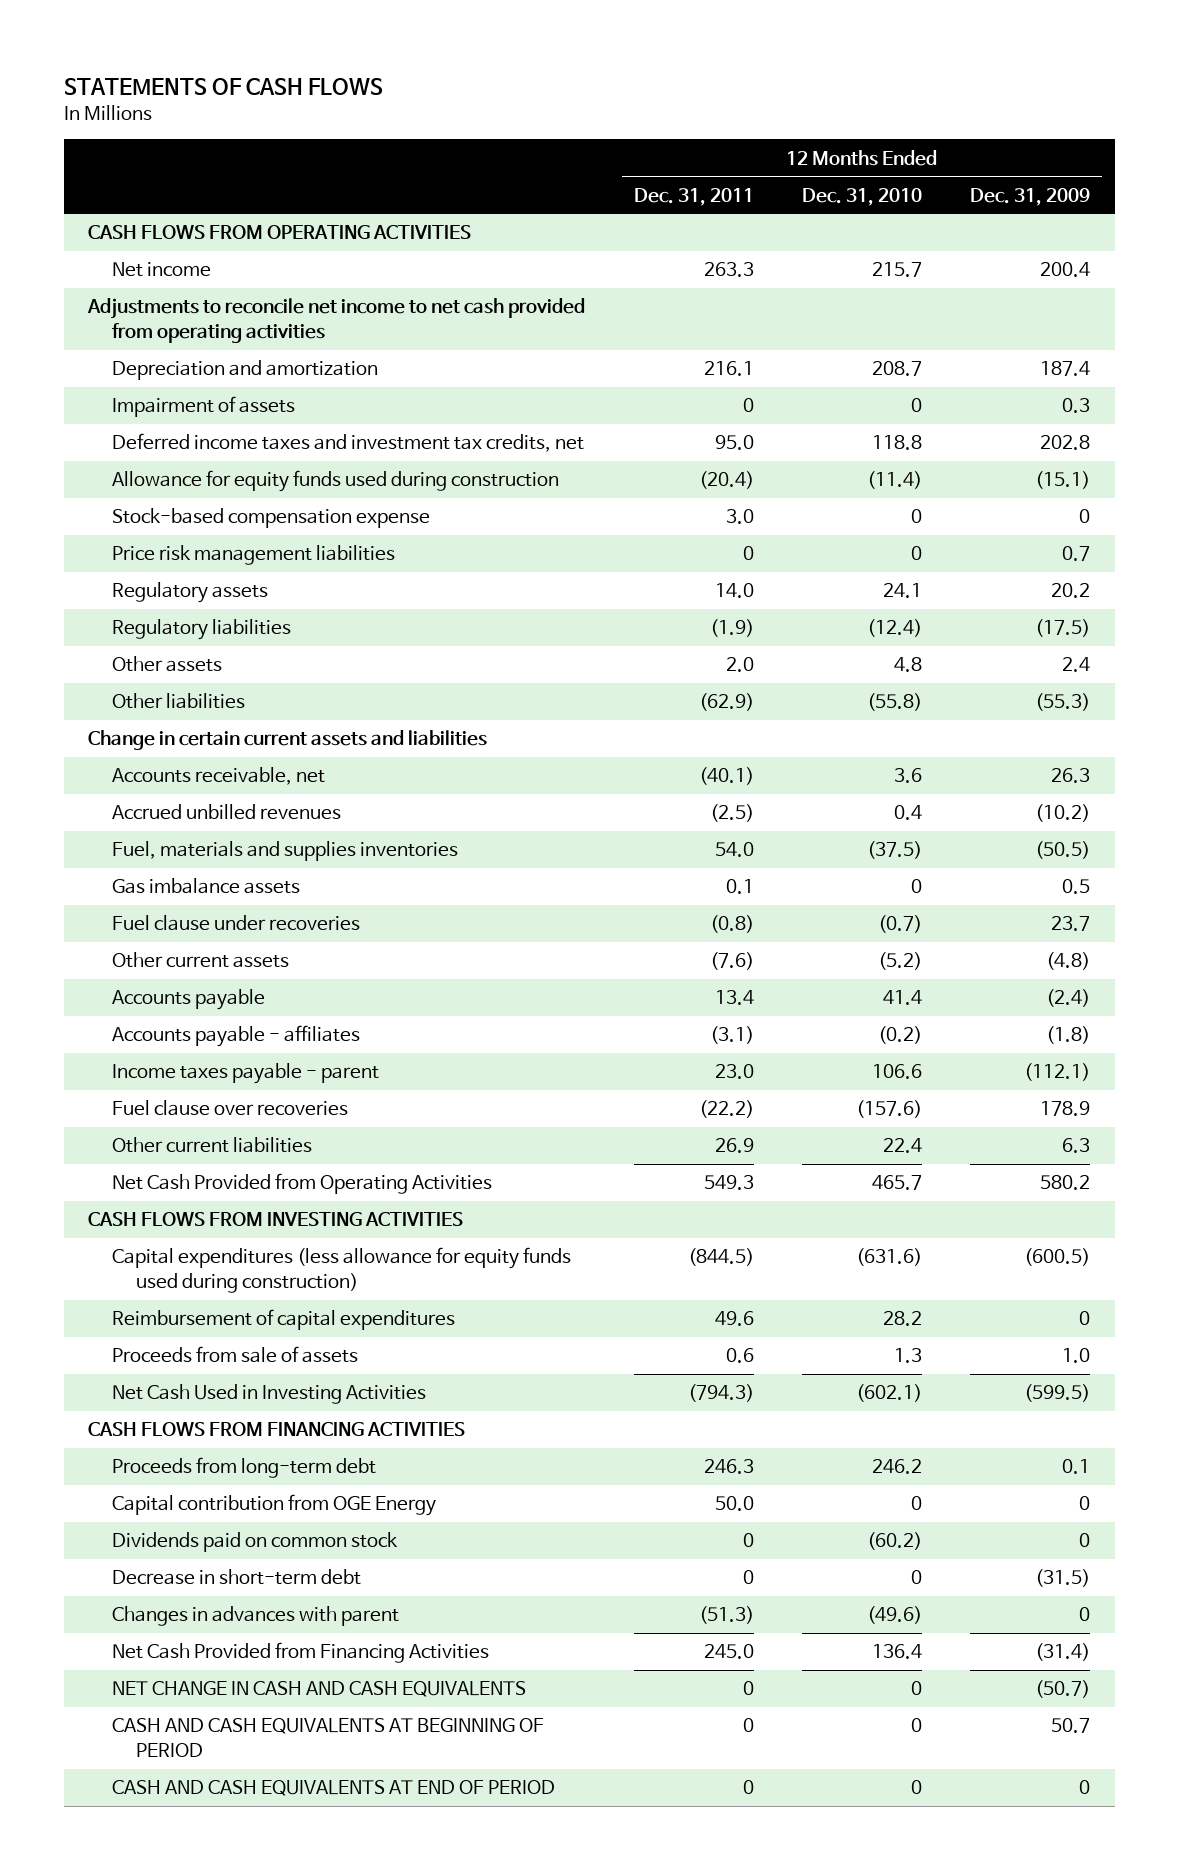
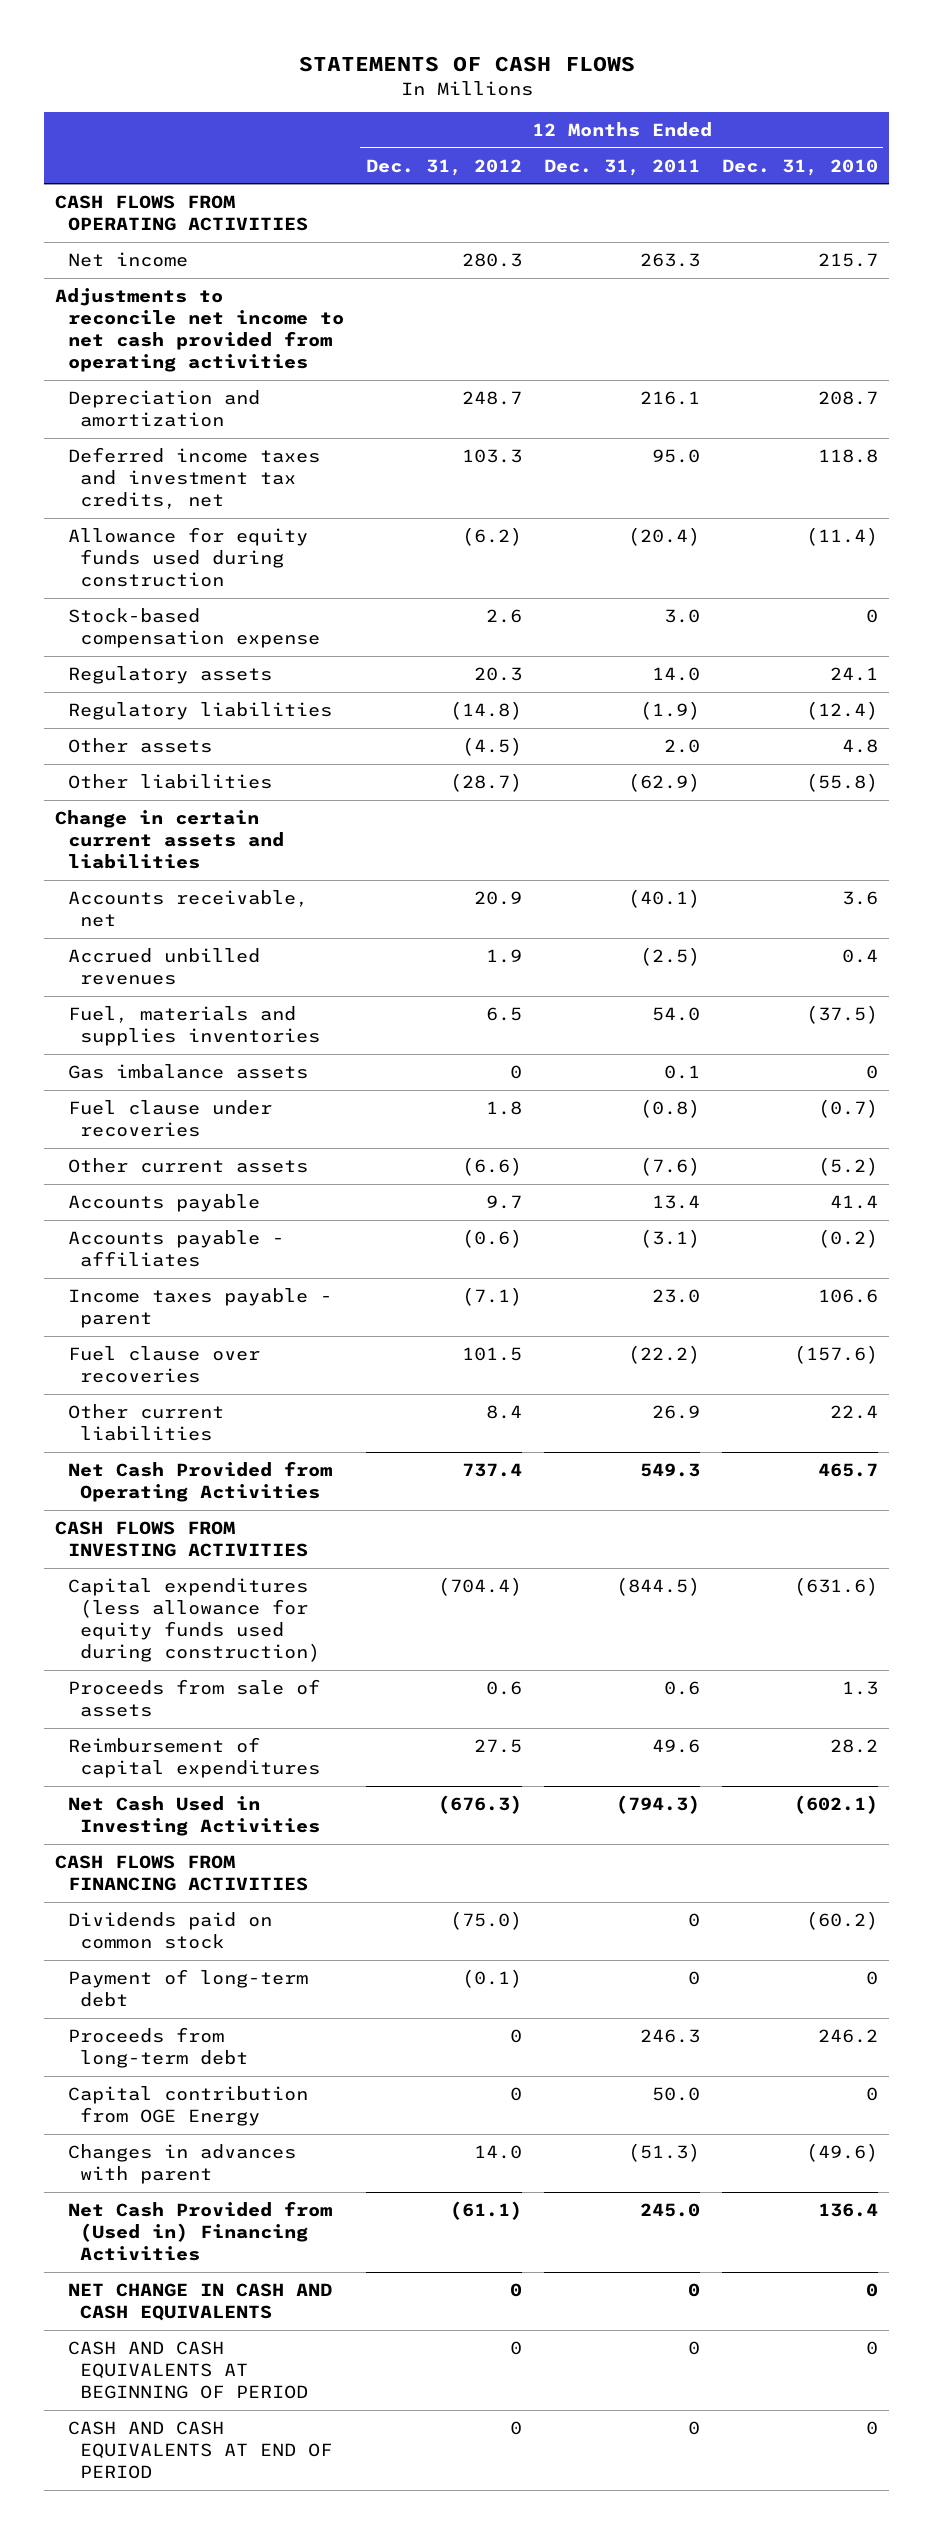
[970,187,1091,206] Dec. 31, 2009 -> none
none -> [365,158,522,176] Dec. 31, 2012
[112,396,296,418] Impairment of assets -> none
[112,545,396,566] Price risk management liabilities -> none
[112,1309,456,1331] Reimbursement of capital expenditures -> [67,1736,321,1778] Reimbursement of capital expenditures
[112,1532,399,1553] Dividends paid on common stock -> [67,1911,272,1949] Dividends paid on common stock
none -> [67,1968,308,2007] Payment of long-term debt
[112,1569,362,1586] Decrease in short-term debt -> none
[112,1642,490,1664] Net Cash Provided from Financing Activities -> [67,2200,332,2262] Net Cash Provided from (Used in) Financing Activities

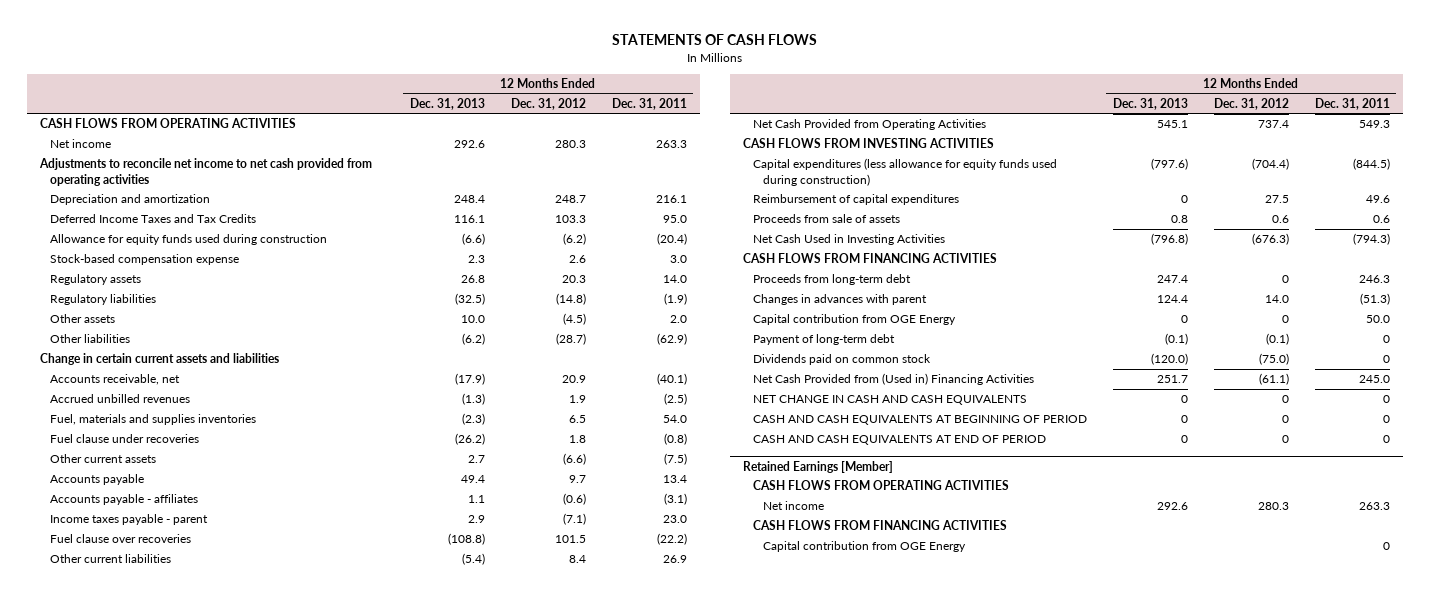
[721,158,878,176] Dec. 31, 2010 -> none
none -> [409,97,485,110] Dec. 31, 2013
[67,446,320,510] Deferred income taxes and investment tax credits, net -> [49,214,256,224] Deferred Income Taxes and Tax Credits
[67,1063,308,1079] Gas imbalance assets -> none
[639,1156,700,1176] (7.6) -> [663,453,687,466] (7.5)
[67,1678,320,1717] Proceeds from sale of assets -> [752,214,900,224] Proceeds from sale of assets
[67,2085,308,2126] Capital contribution from OGE Energy -> [752,314,956,326] Capital contribution from OGE Energy
[67,1968,308,2007] Payment of long-term debt -> [752,334,895,346] Payment of long-term debt
[67,1911,272,1949] Dividends paid on common stock -> [752,354,931,366] Dividends paid on common stock
none -> [742,460,893,473] Retained Earnings [Member]
none -> [752,480,1009,491] CASH FLOWS FROM OPERATING ACTIVITIES
none -> [762,501,824,511] Net income
none -> [752,520,1007,531] CASH FLOWS FROM FINANCING ACTIVITIES
none -> [762,541,966,553] Capital contribution from OGE Energy

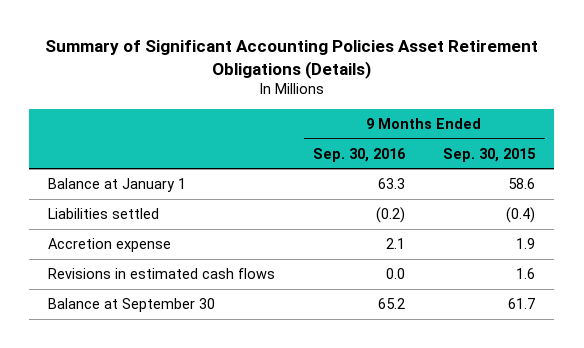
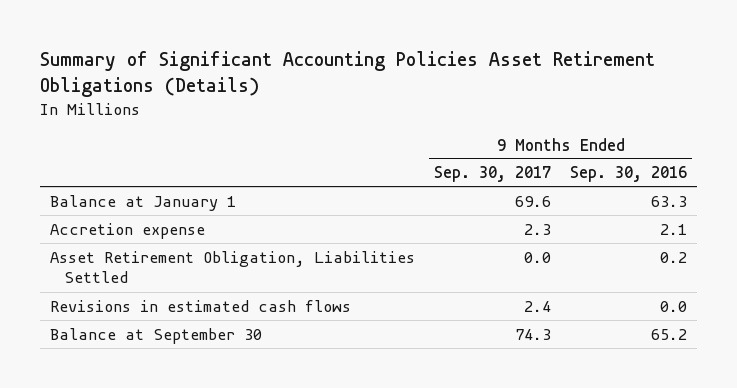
[443,147,537,162] Sep. 30, 2015 -> none
none -> [434,166,552,183] Sep. 30, 2017
[48,208,160,220] Liabilities settled -> none
none -> [49,250,415,284] Asset Retirement Obligation, Liabilities Settled

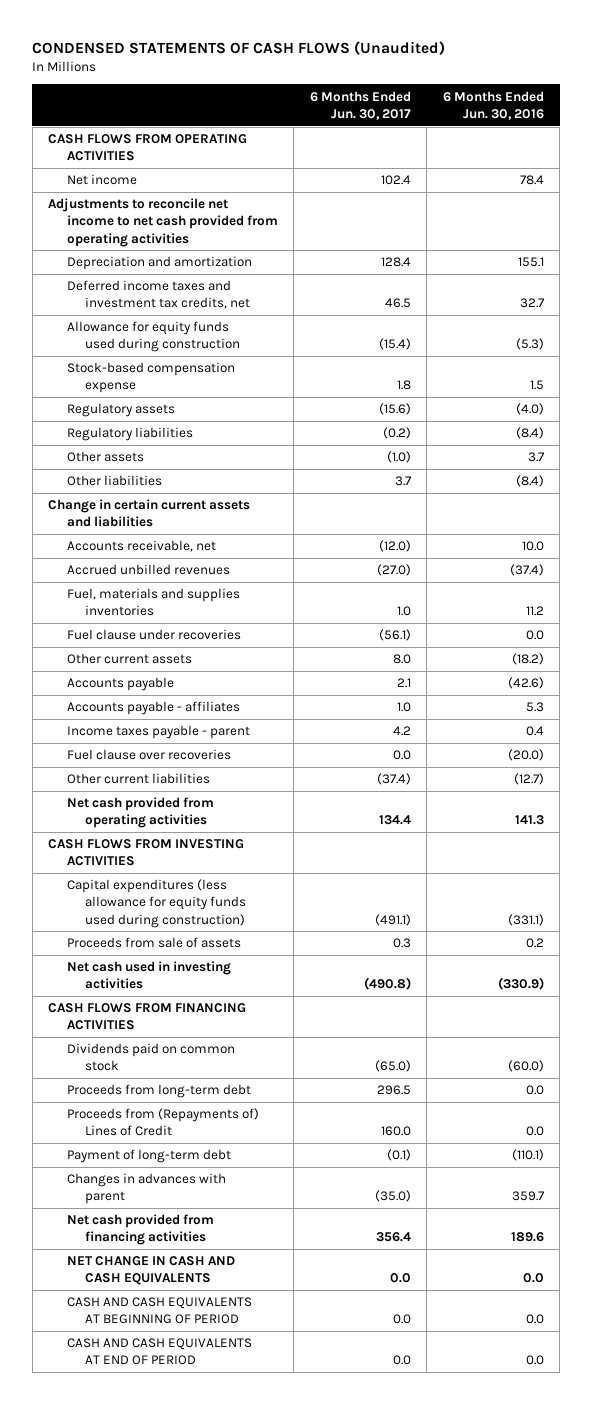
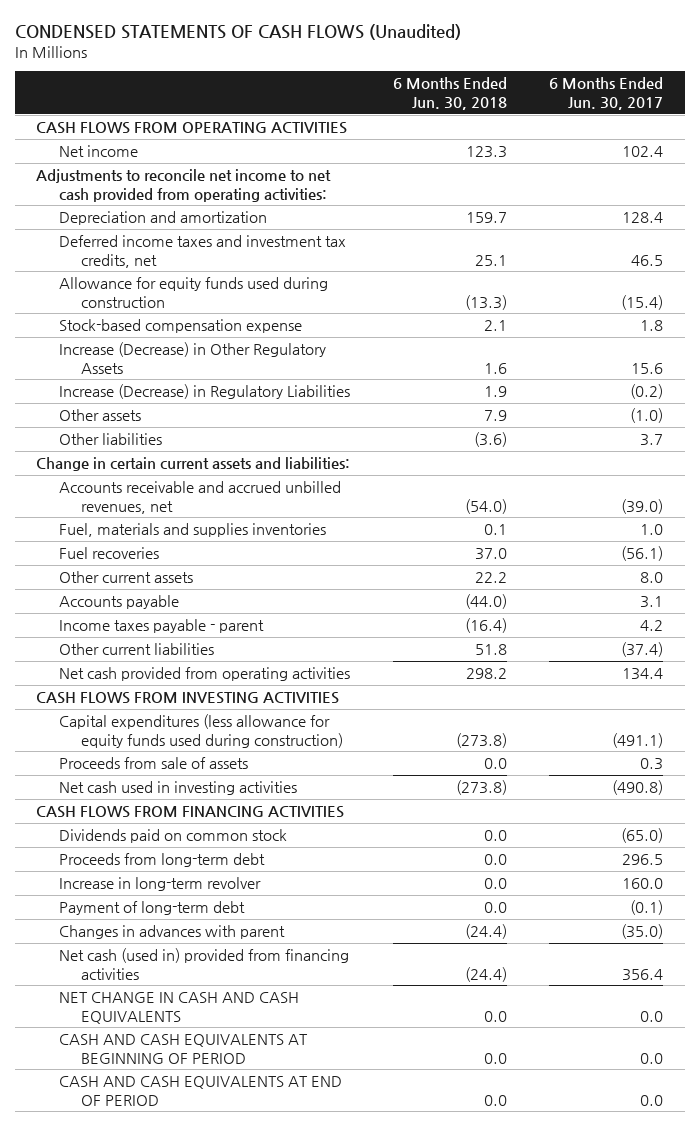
[442,90,544,120] 6 Months Ended Jun. 30, 2016 -> none
none -> [392,77,507,111] 6 Months Ended Jun. 30, 2018
[48,198,278,247] Adjustments to reconcile net income to net cash provided from operating activities -> [36,168,332,202] Adjustments to reconcile net income to net cash provided from operating activities:
[66,403,175,418] Regulatory assets -> none
[66,427,193,442] Regulatory liabilities -> none
none -> [58,341,326,374] Increase (Decrease) in Other Regulatory Assets
none -> [58,383,350,399] Increase (Decrease) in Regulatory Liabilities
[66,564,230,576] Accrued unbilled revenues -> none
[48,499,251,528] Change in certain current assets and liabilities -> [36,456,351,471] Change in certain current assets and liabilities:
[66,540,216,553] Accounts receivable, net -> [58,480,341,514] Accounts receivable and accrued unbilled revenues, net
[378,540,411,553] (12.0) -> [621,498,664,514] (39.0)
[66,629,241,641] Fuel clause under recoveries -> [58,546,159,559] Fuel recoveries
[66,701,240,716] Accounts payable - affiliates -> none
[396,678,411,689] 2.1 -> [640,595,664,608] 3.1
[66,749,231,761] Fuel clause over recoveries -> none
[66,1108,259,1137] Proceeds from (Repayments of) Lines of Credit -> [58,876,261,891] Increase in long-term revolver
[66,1214,214,1246] Net cash provided from financing activities -> [58,947,349,980] Net cash (used in) provided from financing activities

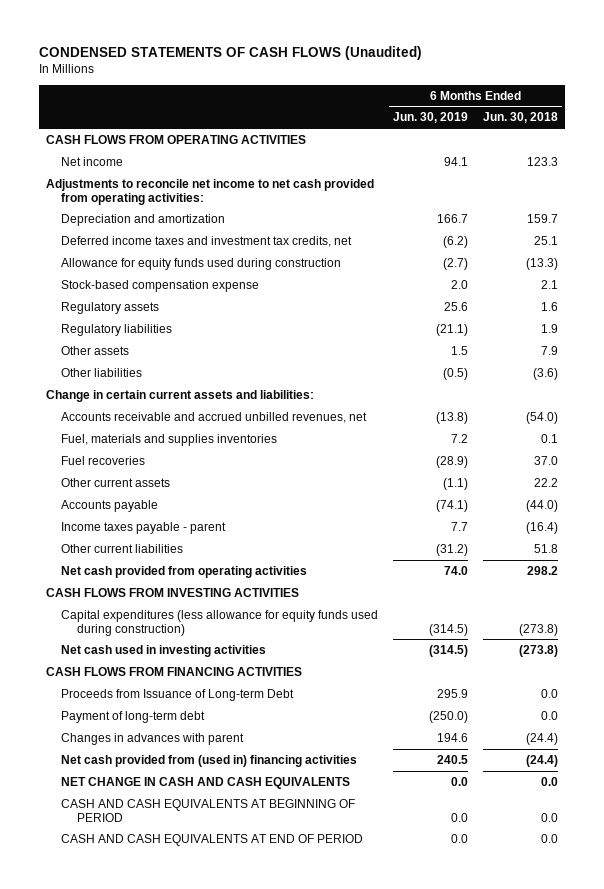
[549,77,664,111] 6 Months Ended Jun. 30, 2017 -> none
none -> [393,112,469,124] Jun. 30, 2019
[58,341,326,374] Increase (Decrease) in Other Regulatory Assets -> [61,301,160,314] Regulatory assets
[58,383,350,399] Increase (Decrease) in Regulatory Liabilities -> [61,323,173,336] Regulatory liabilities
[58,756,248,769] Proceeds from sale of assets -> none
[58,828,287,843] Dividends paid on common stock -> none
[58,876,261,891] Increase in long-term revolver -> none
[58,852,265,867] Proceeds from long-term debt -> [61,688,295,701] Proceeds from Issuance of Long-term Debt
[58,947,349,980] Net cash (used in) provided from financing activities -> [61,754,358,767] Net cash provided from (used in) financing activities

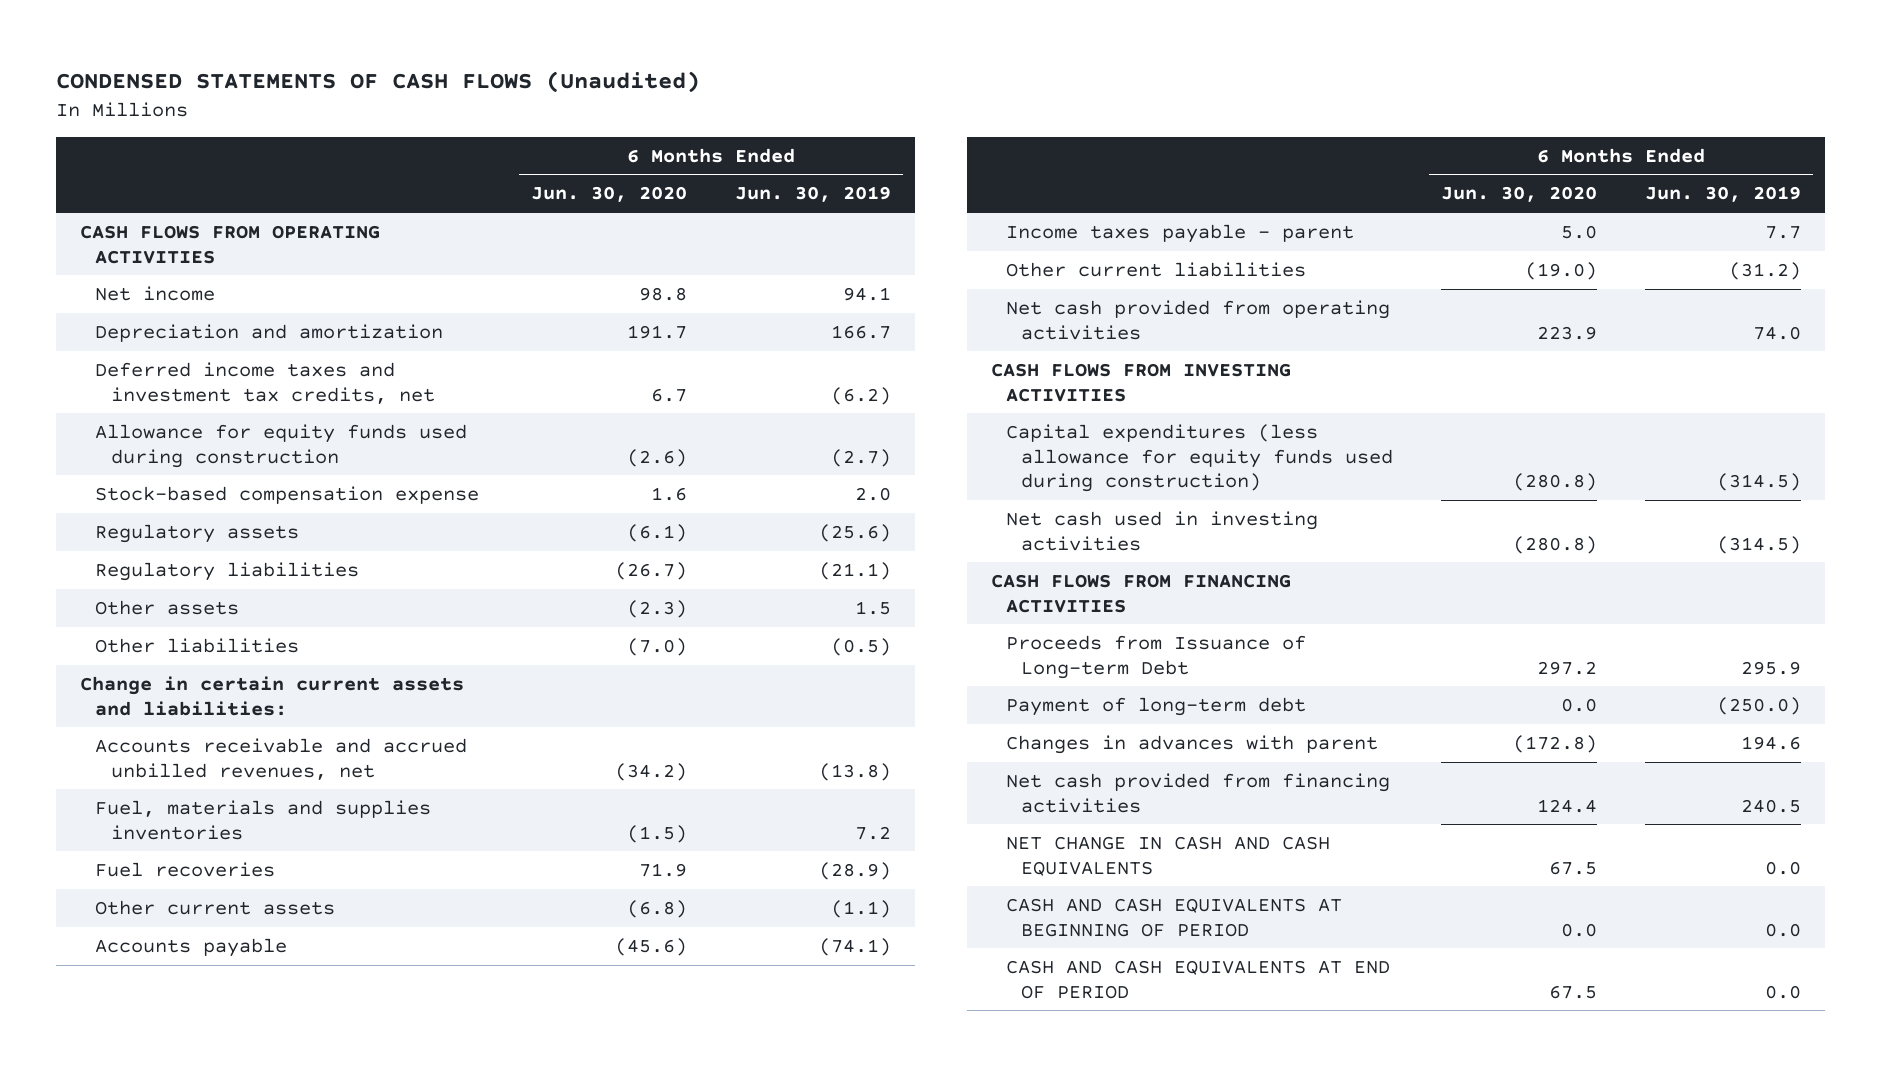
[482,112,558,124] Jun. 30, 2018 -> none
none -> [530,186,687,203] Jun. 30, 2020
[46,178,375,205] Adjustments to reconcile net income to net cash provided from operating activities: -> none
[444,301,469,311] 25.6 -> [818,523,891,542] (25.6)
[61,754,358,767] Net cash provided from (used in) financing activities -> [1005,772,1390,813] Net cash provided from financing activities

